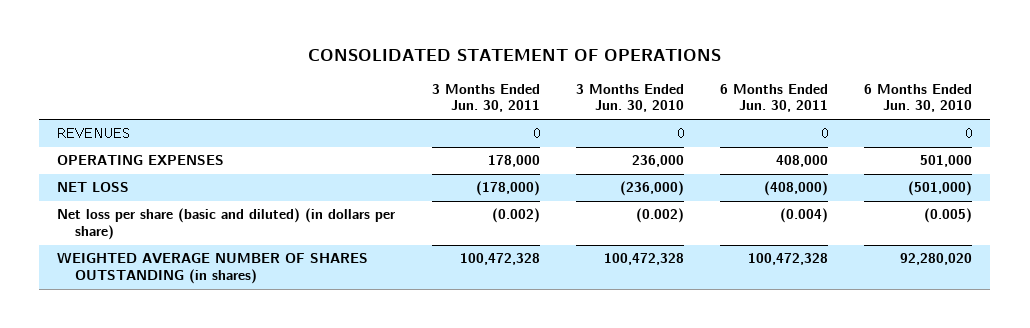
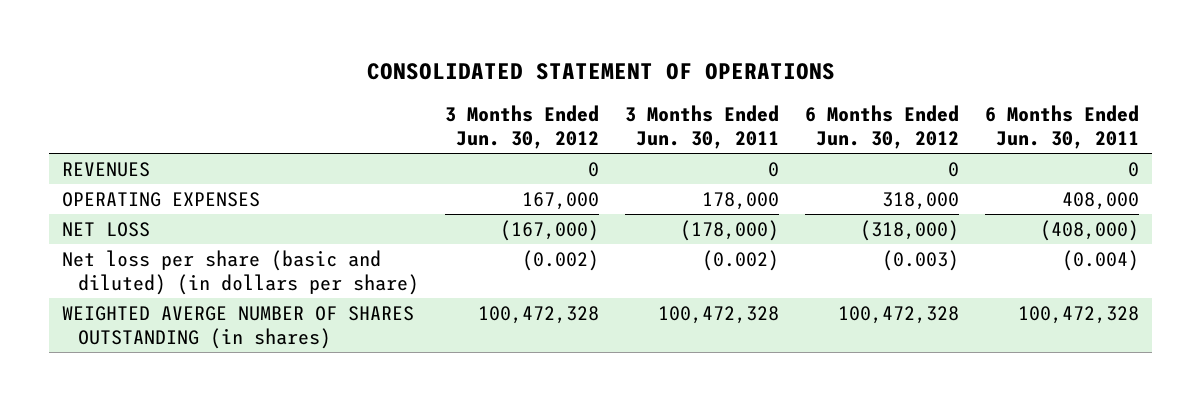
[575,83,684,113] 3 Months Ended Jun. 30, 2010 -> none
[864,83,973,113] 6 Months Ended Jun. 30, 2010 -> none
none -> [445,105,600,150] 3 Months Ended Jun. 30, 2012
none -> [805,105,960,150] 6 Months Ended Jun. 30, 2012
[57,252,369,285] WEIGHTED AVERAGE NUMBER OF SHARES OUTSTANDING (in shares) -> [62,306,415,349] WEIGHTED AVERGE NUMBER OF SHARES OUTSTANDING (in shares)

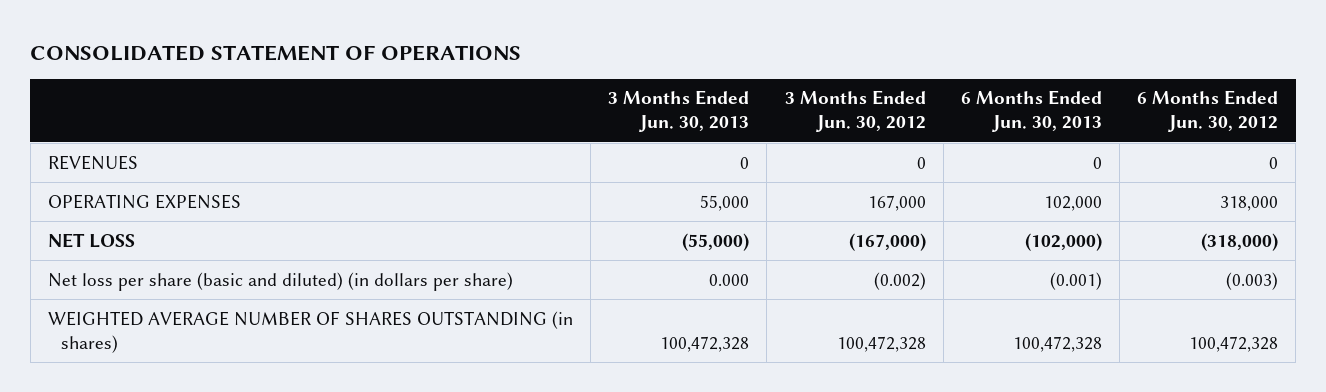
[625,105,780,150] 3 Months Ended Jun. 30, 2011 -> none
[985,105,1140,150] 6 Months Ended Jun. 30, 2011 -> none
none -> [608,90,750,133] 3 Months Ended Jun. 30, 2013
none -> [960,90,1102,133] 6 Months Ended Jun. 30, 2013
[62,306,415,349] WEIGHTED AVERGE NUMBER OF SHARES OUTSTANDING (in shares) -> [47,310,573,353] WEIGHTED AVERAGE NUMBER OF SHARES OUTSTANDING (in shares)

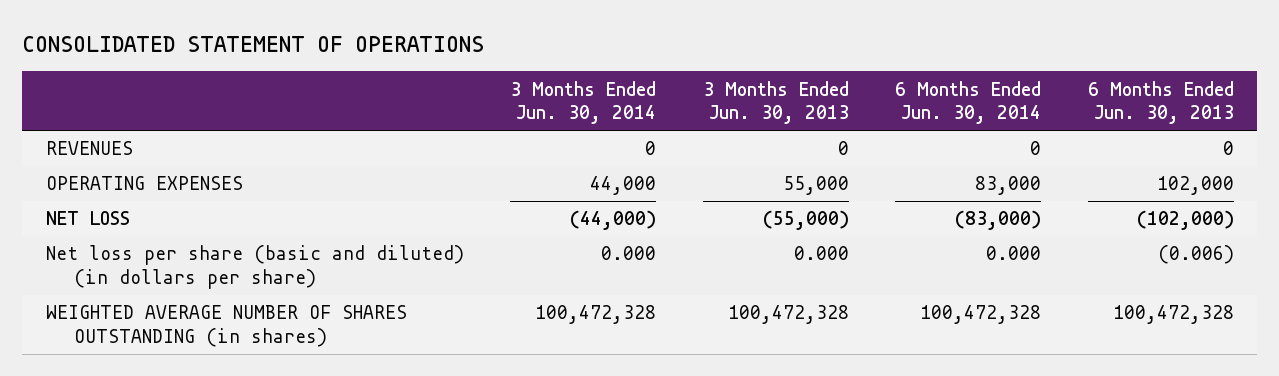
[784,90,926,133] 3 Months Ended Jun. 30, 2012 -> none
[1137,90,1279,133] 6 Months Ended Jun. 30, 2012 -> none
none -> [510,80,657,125] 3 Months Ended Jun. 30, 2014
none -> [895,80,1042,125] 6 Months Ended Jun. 30, 2014
[1049,271,1102,290] (0.001) -> [1157,245,1234,265] (0.006)

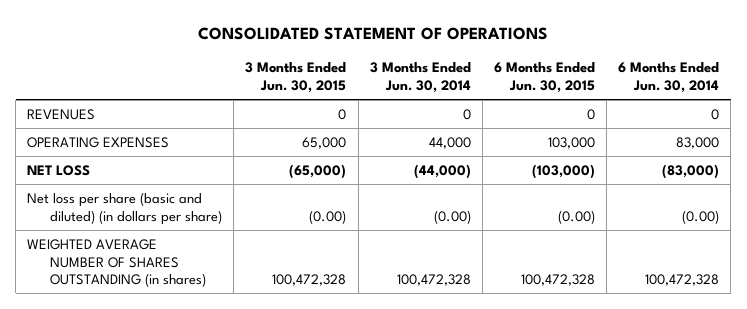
[702,80,849,125] 3 Months Ended Jun. 30, 2013 -> none
[1087,80,1234,125] 6 Months Ended Jun. 30, 2013 -> none
none -> [245,62,347,93] 3 Months Ended Jun. 30, 2015
none -> [494,62,596,93] 6 Months Ended Jun. 30, 2015
[601,246,657,261] 0.000 -> [433,209,471,224] (0.00)
[986,246,1042,261] 0.000 -> [682,209,720,224] (0.00)

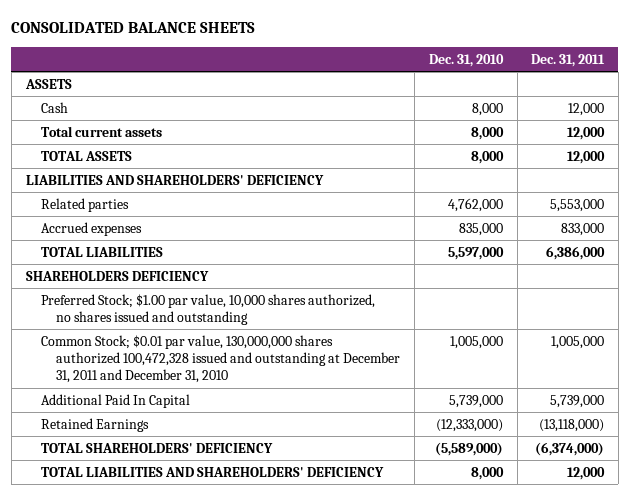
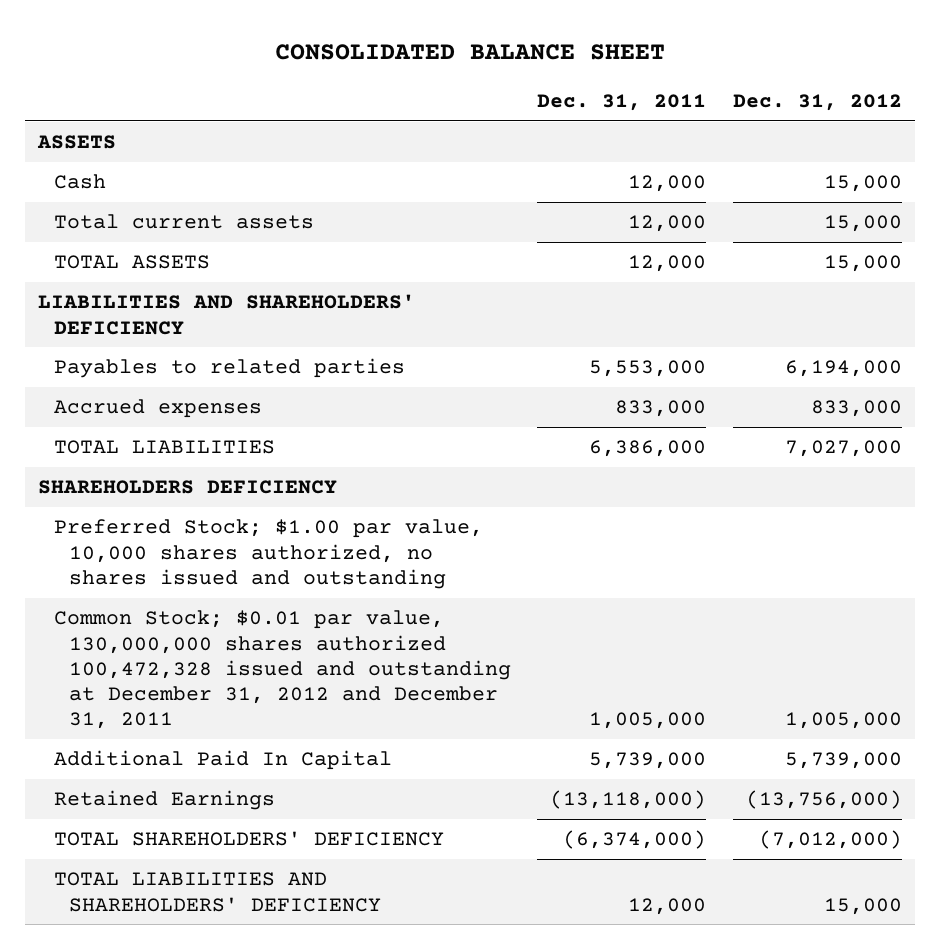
[11,21,256,33] CONSOLIDATED BALANCE SHEETS -> [274,43,665,60] CONSOLIDATED BALANCE SHEET
[428,53,504,67] Dec. 31, 2010 -> none
none -> [732,93,902,111] Dec. 31, 2012
[40,197,129,212] Related parties -> [53,358,405,379] Payables to related parties
[40,334,401,384] Common Stock; $0.01 par value, 130,000,000 shares authorized 100,472,328 issued and outstanding at December 31, 2011 and December 31, 2010 -> [53,610,511,730] Common Stock; $0.01 par value, 130,000,000 shares authorized 100,472,328 issued and outstanding at December 31, 2012 and December 31, 2011

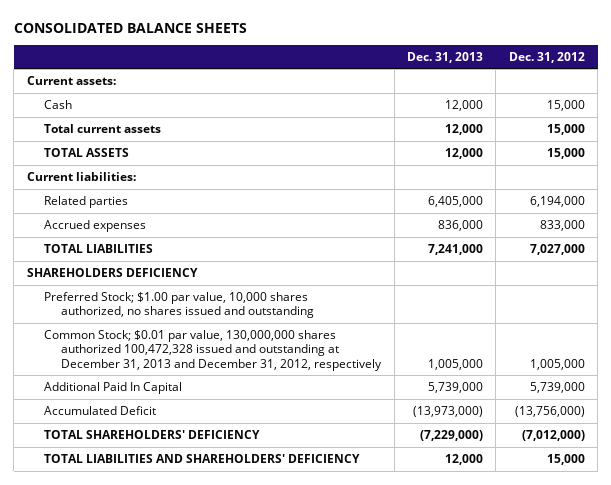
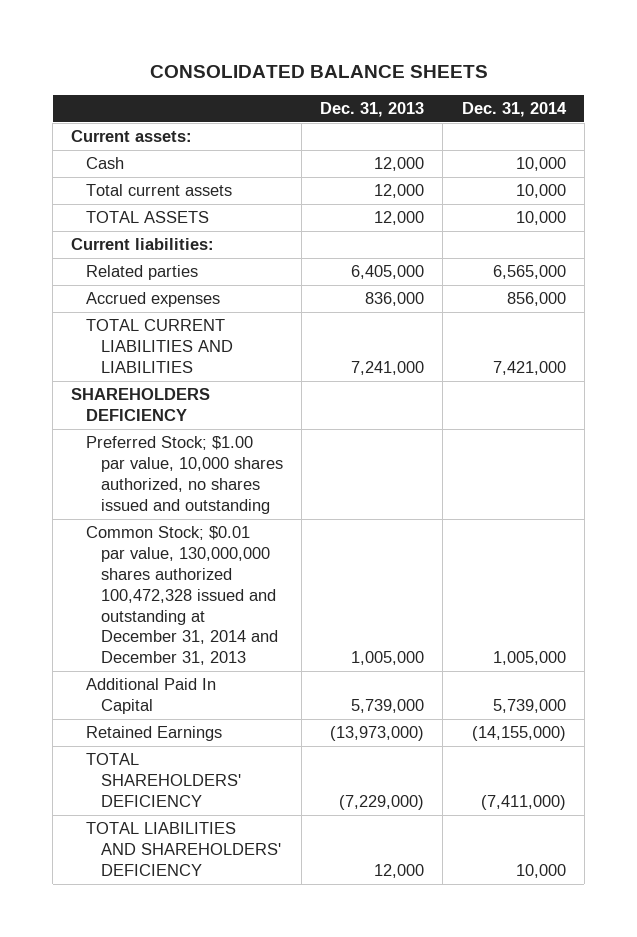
[508,51,585,63] Dec. 31, 2012 -> none
none -> [461,101,567,117] Dec. 31, 2014
[43,244,153,254] TOTAL LIABILITIES -> [86,319,233,373] TOTAL CURRENT LIABILITIES AND LIABILITIES
[43,330,383,371] Common Stock; $0.01 par value, 130,000,000 shares authorized 100,472,328 issued and outstanding at December 31, 2013 and December 31, 2012, respectively -> [86,526,278,666] Common Stock; $0.01 par value, 130,000,000 shares authorized 100,472,328 issued and outstanding at December 31, 2014 and December 31, 2013
[43,406,156,416] Accumulated Deficit -> [86,726,223,742] Retained Earnings

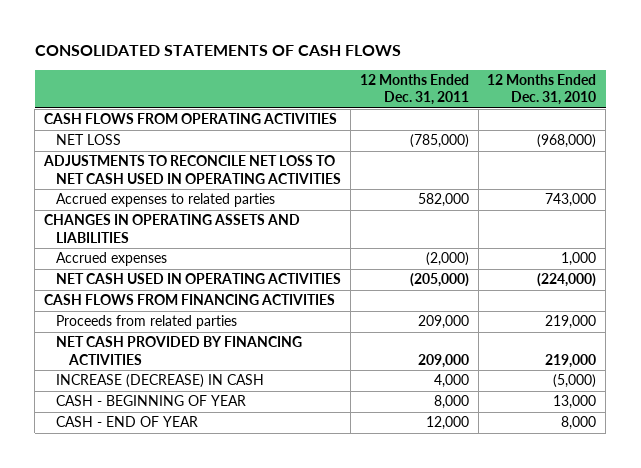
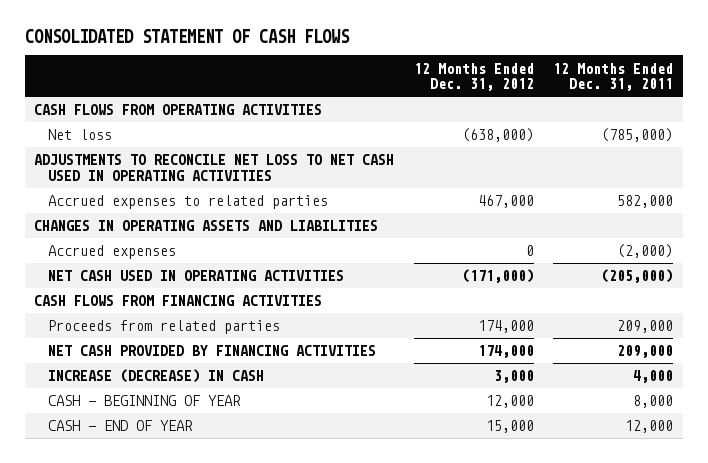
[34,44,401,56] CONSOLIDATED STATEMENTS OF CASH FLOWS -> [24,29,350,44] CONSOLIDATED STATEMENT OF CASH FLOWS
[487,73,597,106] 12 Months Ended Dec. 31, 2010 -> none
none -> [413,62,534,92] 12 Months Ended Dec. 31, 2012
[56,134,122,146] NET LOSS -> [48,129,113,141] Net loss

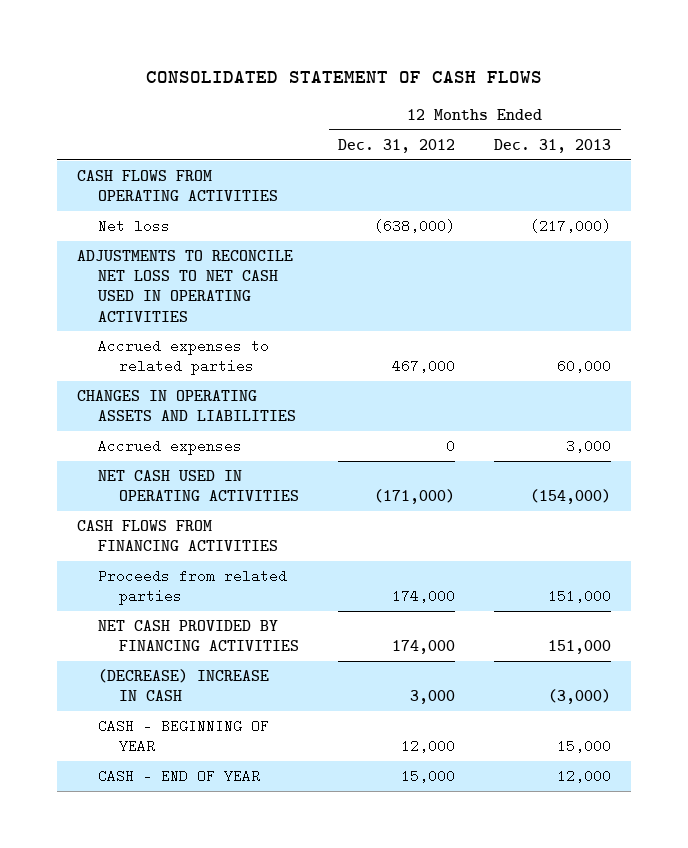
[553,62,674,92] 12 Months Ended Dec. 31, 2011 -> none
none -> [494,138,612,153] Dec. 31, 2013
[48,369,265,384] INCREASE (DECREASE) IN CASH -> [98,668,270,702] (DECREASE) INCREASE IN CASH

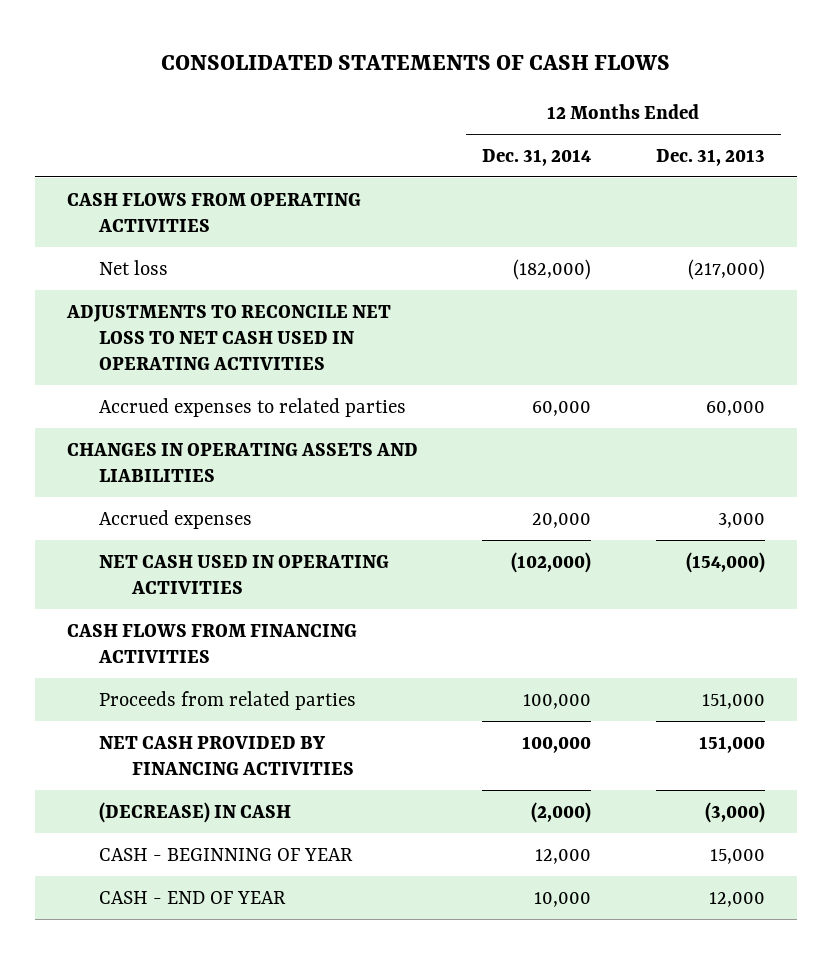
[145,71,542,84] CONSOLIDATED STATEMENT OF CASH FLOWS -> [160,54,670,70] CONSOLIDATED STATEMENTS OF CASH FLOWS
[338,138,456,153] Dec. 31, 2012 -> none
none -> [482,148,592,166] Dec. 31, 2014
[98,668,270,702] (DECREASE) INCREASE IN CASH -> [99,801,292,823] (DECREASE) IN CASH

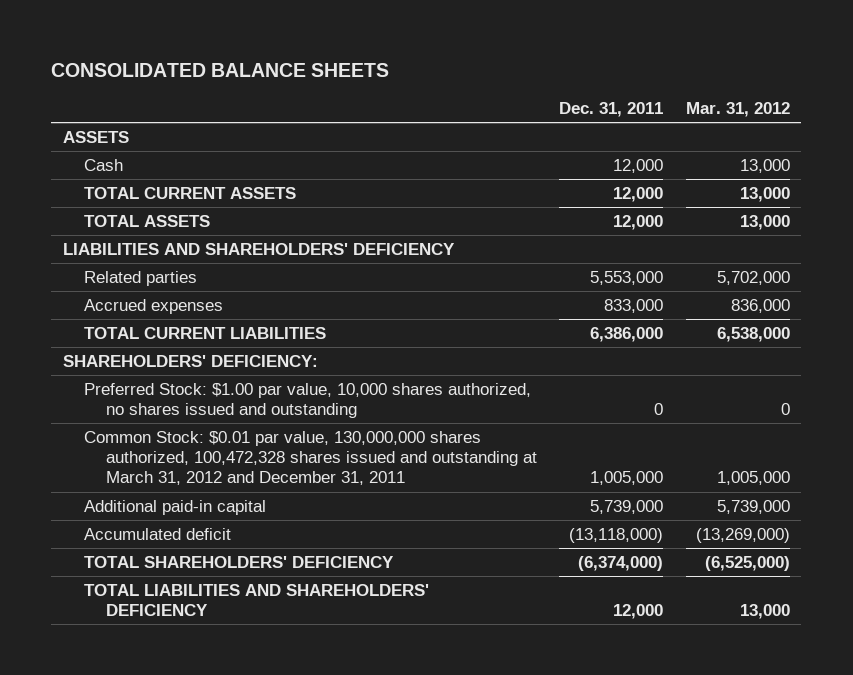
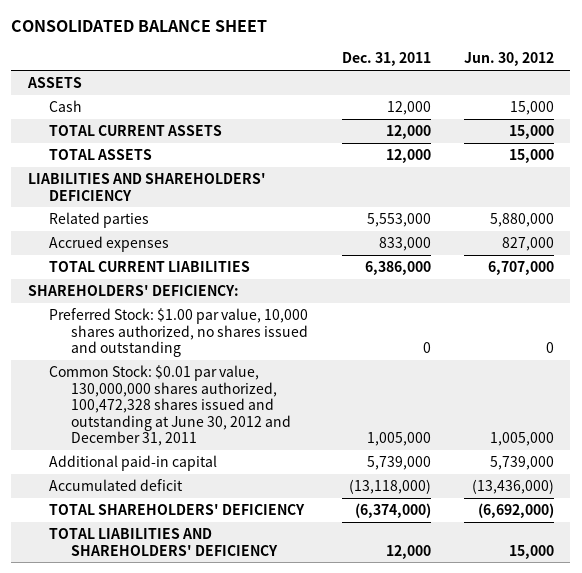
[51,63,390,78] CONSOLIDATED BALANCE SHEETS -> [11,20,268,33] CONSOLIDATED BALANCE SHEET
[685,102,790,118] Mar. 31, 2012 -> none
none -> [463,52,554,67] Jun. 30, 2012
[84,430,537,486] Common Stock: $0.01 par value, 130,000,000 shares authorized, 100,472,328 shares issued and outstanding at March 31, 2012 and December 31, 2011 -> [49,364,291,447] Common Stock: $0.01 par value, 130,000,000 shares authorized, 100,472,328 shares issued and outstanding at June 30, 2012 and December 31, 2011

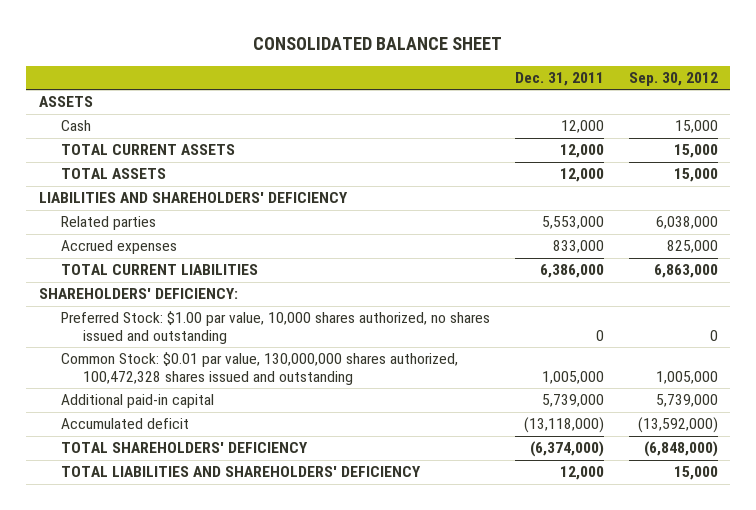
[463,52,554,67] Jun. 30, 2012 -> none
none -> [628,71,718,86] Sep. 30, 2012
[49,364,291,447] Common Stock: $0.01 par value, 130,000,000 shares authorized, 100,472,328 shares issued and outstanding at June 30, 2012 and December 31, 2011 -> [60,352,458,386] Common Stock: $0.01 par value, 130,000,000 shares authorized, 100,472,328 shares issued and outstanding

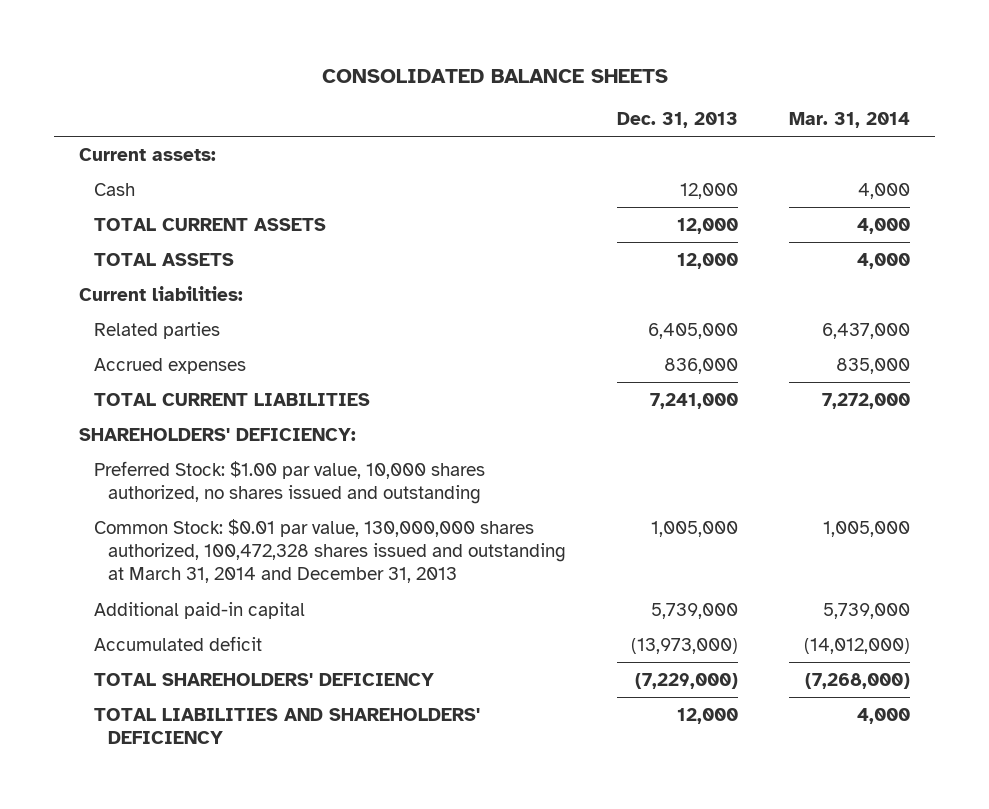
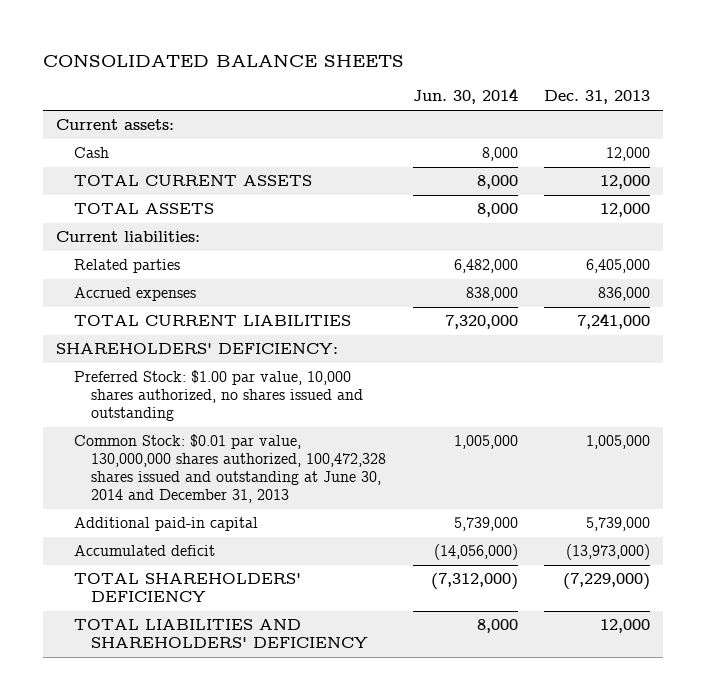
[788,111,910,128] Mar. 31, 2014 -> none
none -> [412,88,518,105] Jun. 30, 2014
[93,518,566,584] Common Stock: $0.01 par value, 130,000,000 shares authorized, 100,472,328 shares issued and outstanding at March 31, 2014 and December 31, 2013 -> [73,434,387,504] Common Stock: $0.01 par value, 130,000,000 shares authorized, 100,472,328 shares issued and outstanding at June 30, 2014 and December 31, 2013

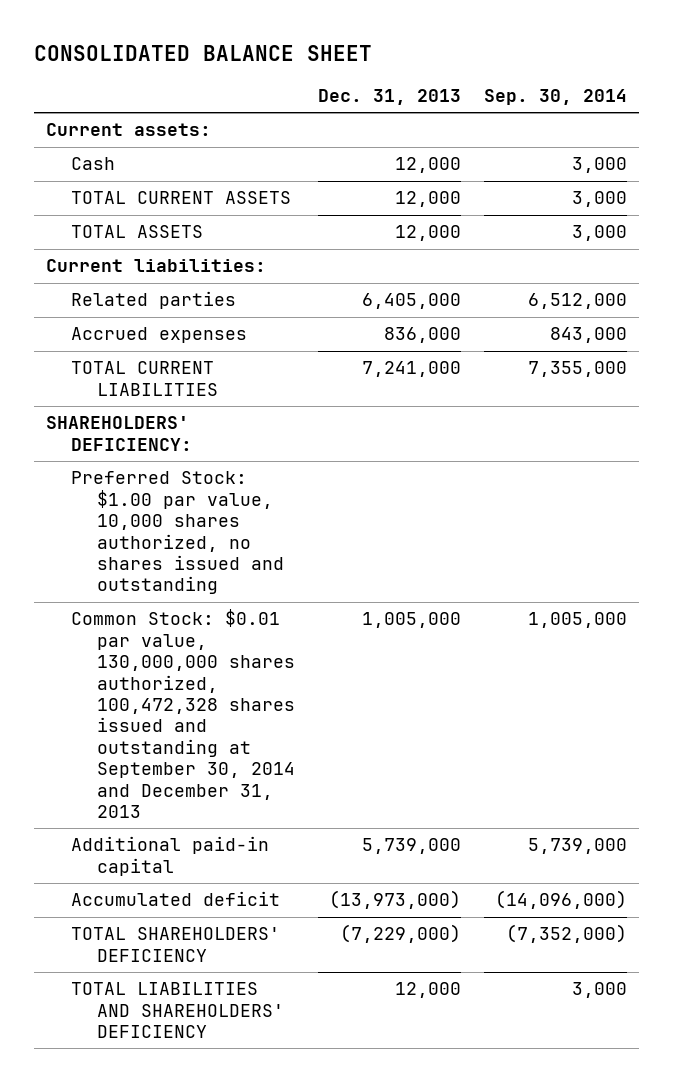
[42,53,404,67] CONSOLIDATED BALANCE SHEETS -> [33,45,372,62] CONSOLIDATED BALANCE SHEET
[412,88,518,105] Jun. 30, 2014 -> none
none -> [484,89,628,106] Sep. 30, 2014
[73,434,387,504] Common Stock: $0.01 par value, 130,000,000 shares authorized, 100,472,328 shares issued and outstanding at June 30, 2014 and December 31, 2013 -> [71,609,295,819] Common Stock: $0.01 par value, 130,000,000 shares authorized, 100,472,328 shares issued and outstanding at September 30, 2014 and December 31, 2013

